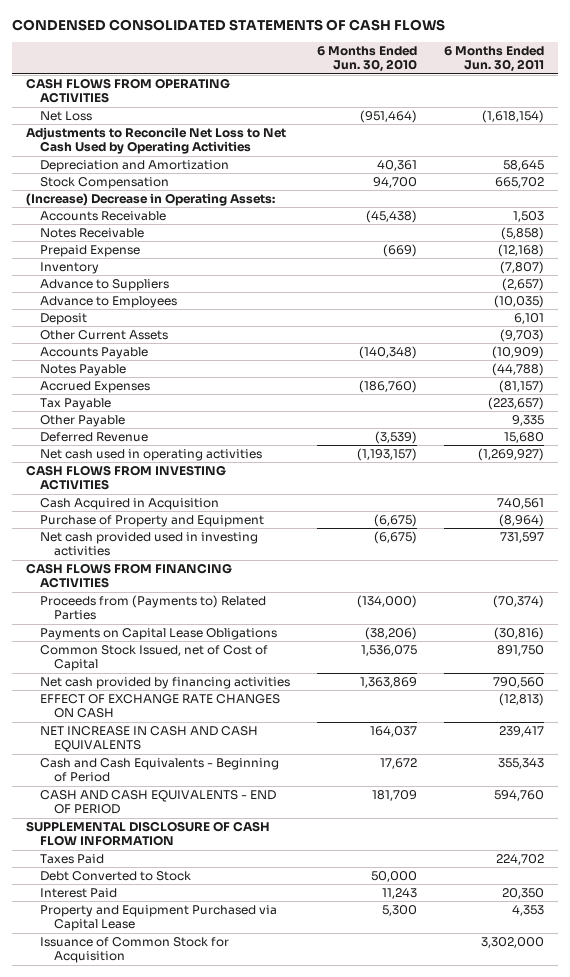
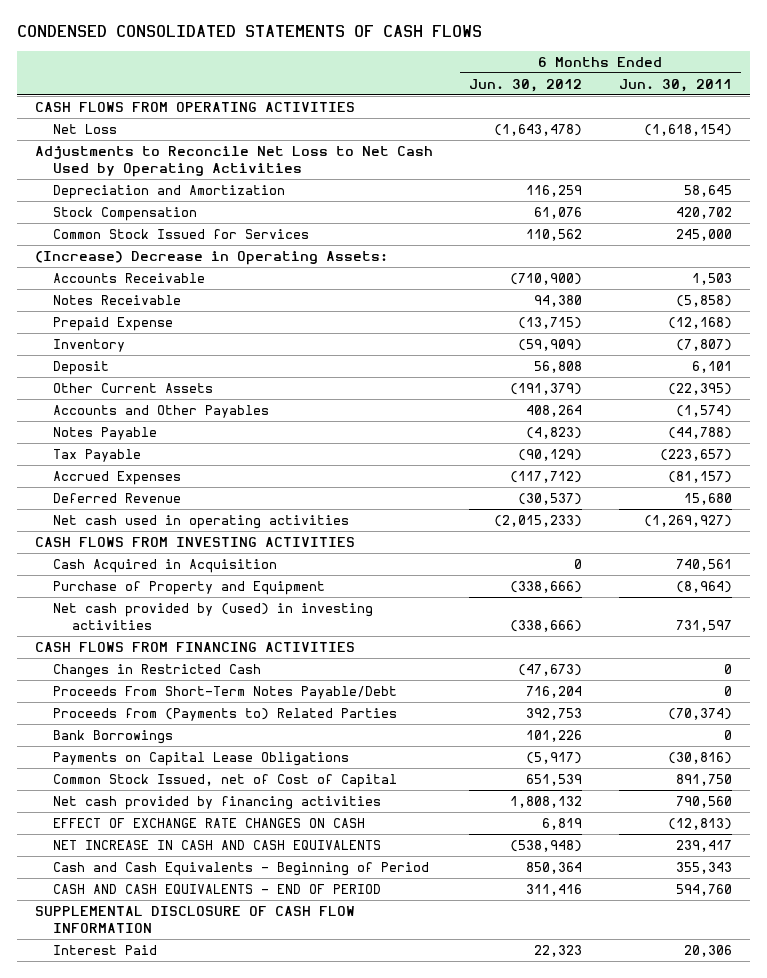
[316,46,417,73] 6 Months Ended Jun. 30, 2010 -> none
none -> [469,78,583,92] Jun. 30, 2012
[495,177,545,189] 665,702 -> [675,207,732,220] 420,702
none -> [53,229,310,240] Common Stock Issued for Services
[39,279,169,292] Advance to Suppliers -> none
[39,296,177,309] Advance to Employees -> none
[500,329,545,343] (9,703) -> [667,383,732,396] (22,395)
[39,347,148,360] Accounts Payable -> [53,405,270,419] Accounts and Other Payables
[492,346,545,360] (10,909) -> [675,405,732,418] (1,574)
[39,415,125,428] Other Payable -> none
[39,381,150,394] Accrued Expenses -> [53,471,182,486] Accrued Expenses
[39,532,258,557] Net cash provided used in investing activities -> [53,603,374,631] Net cash provided by (used) in investing activities
none -> [53,664,262,679] Changes in Restricted Cash
none -> [53,686,398,700] Proceeds From Short-Term Notes Payable/Debt
none -> [53,730,174,745] Bank Borrowings
[39,854,104,865] Taxes Paid -> none
[39,871,191,882] Debt Converted to Stock -> none
[39,905,277,932] Property and Equipment Purchased via Capital Lease -> none
[39,937,229,964] Issuance of Common Stock for Acquisition -> none
[502,888,545,900] 20,350 -> [683,945,732,958] 20,306

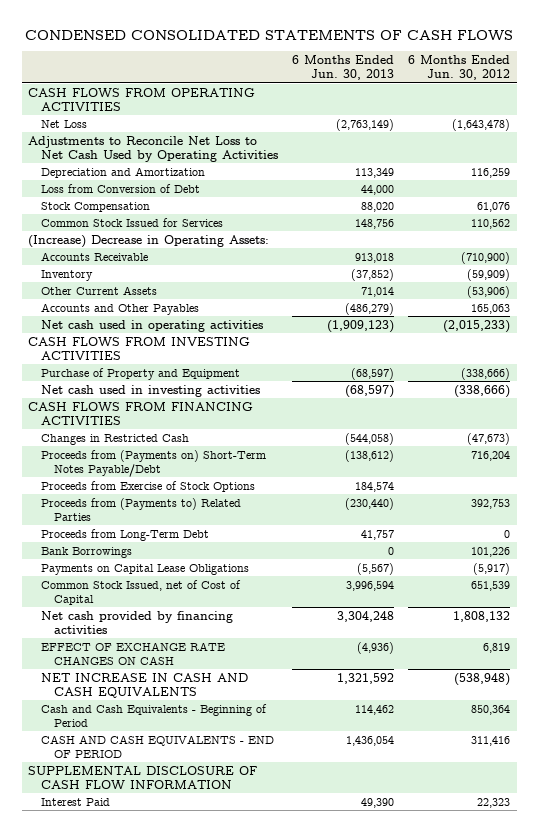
[618,78,732,92] Jun. 30, 2011 -> none
none -> [292,55,395,81] 6 Months Ended Jun. 30, 2013
none -> [41,183,201,193] Loss from Conversion of Debt
[53,295,182,306] Notes Receivable -> none
[53,317,174,332] Prepaid Expense -> none
[53,361,110,376] Deposit -> none
[53,427,158,441] Notes Payable -> none
[53,449,142,463] Tax Payable -> none
[53,471,182,486] Accrued Expenses -> none
[53,493,182,504] Deferred Revenue -> none
[510,383,583,396] (191,379) -> [467,285,511,298] (53,906)
[526,405,583,418] 408,264 -> [471,303,511,314] 165,063
[53,559,278,574] Cash Acquired in Acquisition -> none
[53,603,374,631] Net cash provided by (used) in investing activities -> [41,384,261,397] Net cash used in investing activities
[53,686,398,700] Proceeds From Short-Term Notes Payable/Debt -> [41,449,267,477] Proceeds from (Payments on) Short-Term Notes Payable/Debt
none -> [41,480,256,492] Proceeds from Exercise of Stock Options
none -> [41,528,210,541] Proceeds from Long-Term Debt

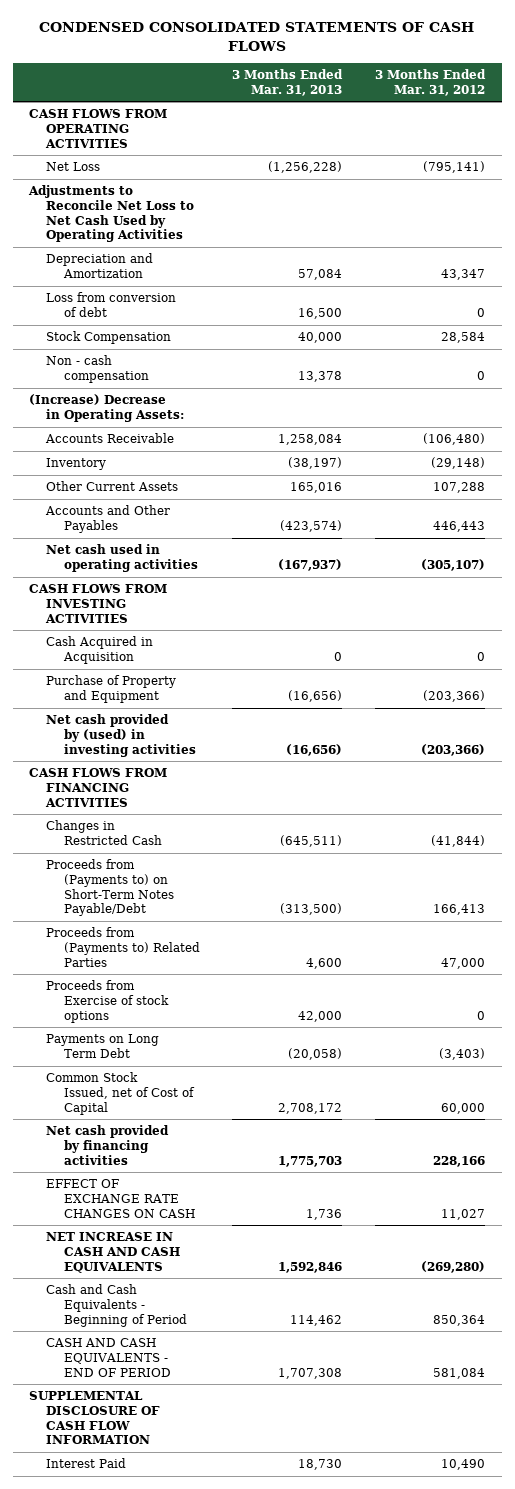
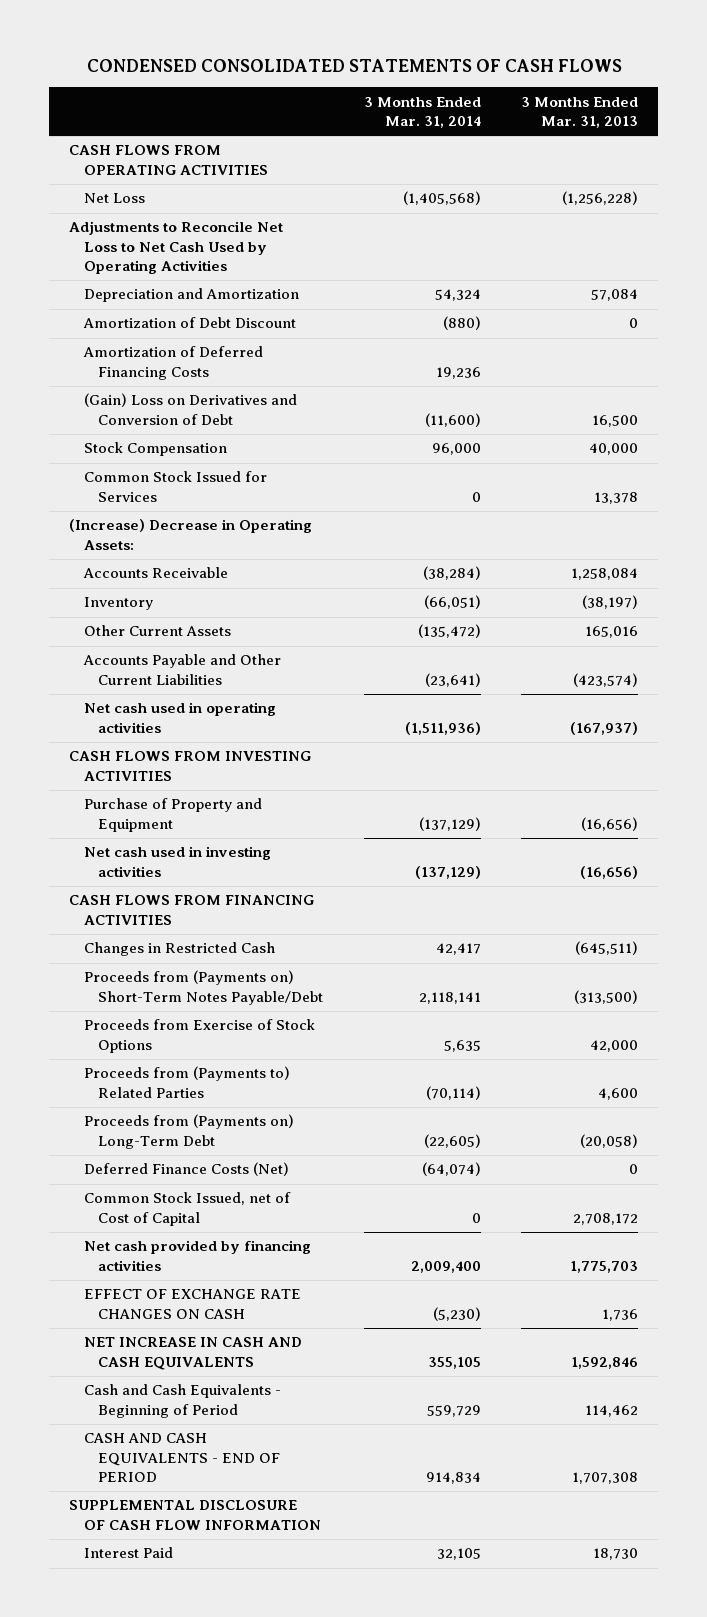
[375,68,487,96] 3 Months Ended Mar. 31, 2012 -> none
none -> [363,96,481,128] 3 Months Ended Mar. 31, 2014
none -> [82,317,296,329] Amortization of Debt Discount
none -> [82,346,263,380] Amortization of Deferred Financing Costs
[46,292,177,318] Loss from conversion of debt -> [83,393,297,425] (Gain) Loss on Derivatives and Conversion of Debt
[46,355,149,384] Non - cash compensation -> [83,471,267,502] Common Stock Issued for Services
[45,505,171,534] Accounts and Other Payables -> [82,654,281,685] Accounts Payable and Other Current Liabilities
[46,636,154,665] Cash Acquired in Acquisition -> none
[46,714,196,757] Net cash provided by (used) in investing activities -> [83,846,271,877] Net cash used in investing activities
[46,859,174,917] Proceeds from (Payments to) on Short-Term Notes Payable/Debt -> [83,970,324,1005] Proceeds from (Payments on) Short-Term Notes Payable/Debt
none -> [83,1019,315,1053] Proceeds from Exercise of Stock Options
[46,980,169,1023] Proceeds from Exercise of stock options -> none
[46,1034,160,1059] Payments on Long Term Debt -> [83,1114,294,1149] Proceeds from (Payments on) Long-Term Debt
none -> [83,1162,289,1177] Deferred Finance Costs (Net)

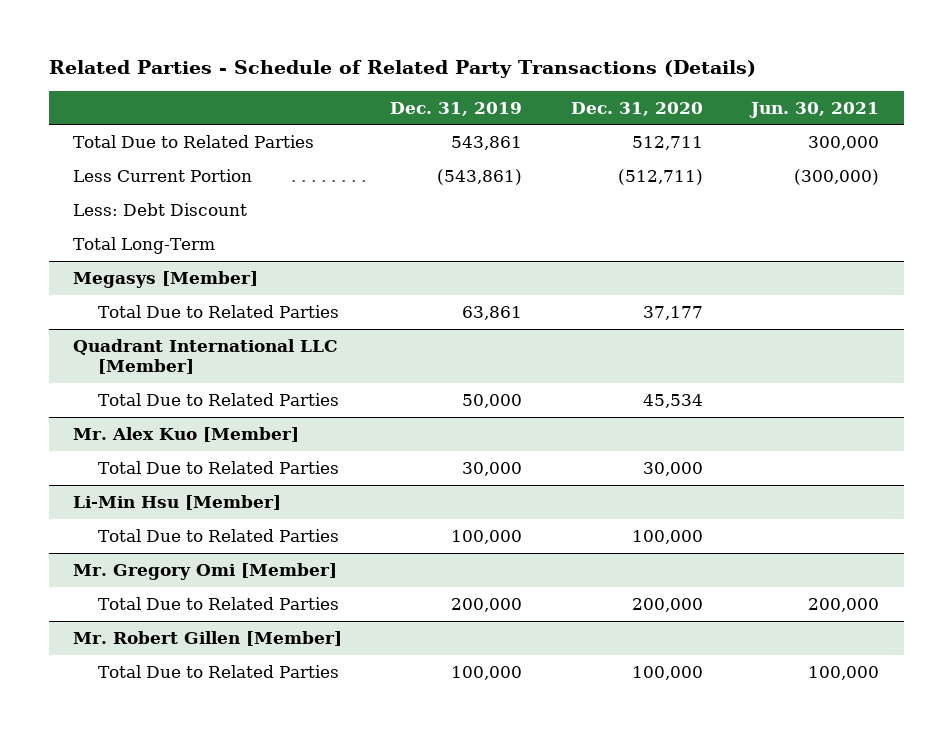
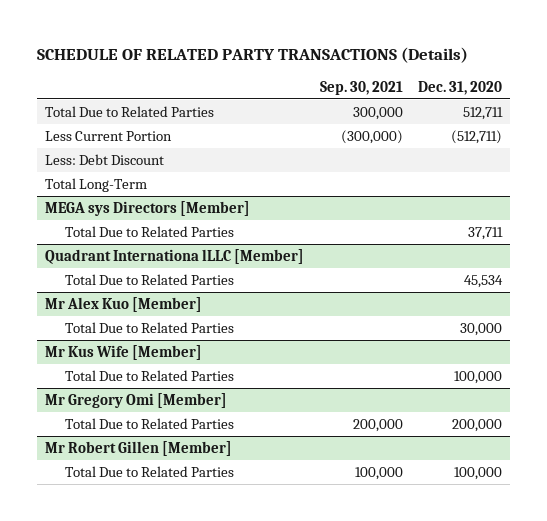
[48,60,756,79] Related Parties - Schedule of Related Party Transactions (Details) -> [36,46,468,63] SCHEDULE OF RELATED PARTY TRANSACTIONS (Details)
[390,101,523,116] Dec. 31, 2019 -> none
[749,101,880,118] Jun. 30, 2021 -> none
none -> [319,80,403,95] Sep. 30, 2021
[72,270,258,288] Megasys [Member] -> none
none -> [44,201,250,217] MEGA sys Directors [Member]
[642,305,703,320] 37,177 -> [468,227,504,241] 37,711
[72,338,338,375] Quadrant International LLC [Member] -> [44,249,304,265] Quadrant Internationa lLLC [Member]
[72,426,299,442] Mr. Alex Kuo [Member] -> [44,297,202,313] Mr Alex Kuo [Member]
[72,494,281,510] Li-Min Hsu [Member] -> none
none -> [44,345,202,361] Mr Kus Wife [Member]
[72,562,337,580] Mr. Gregory Omi [Member] -> [44,393,227,409] Mr Gregory Omi [Member]
[72,630,342,646] Mr. Robert Gillen [Member] -> [44,441,232,457] Mr Robert Gillen [Member]

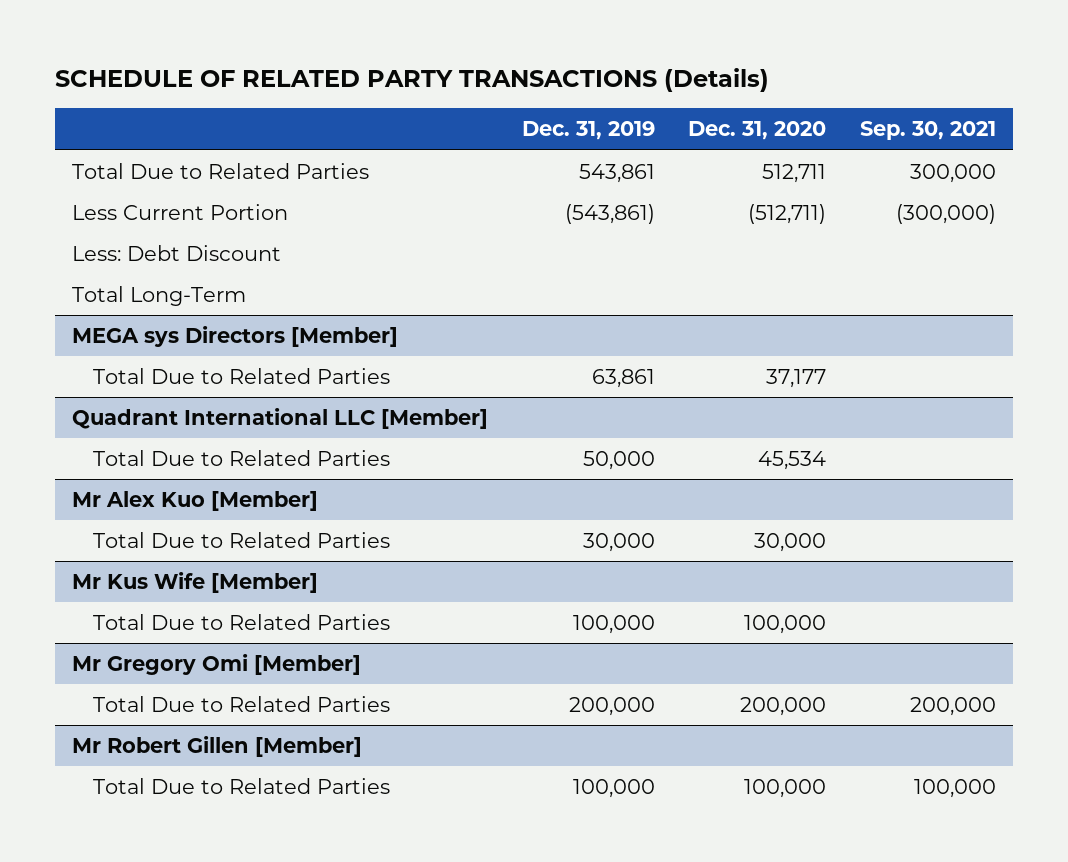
none -> [521,121,655,141] Dec. 31, 2019
[468,227,504,241] 37,711 -> [766,368,827,388] 37,177
[44,249,304,265] Quadrant Internationa lLLC [Member] -> [71,407,488,429] Quadrant International LLC [Member]

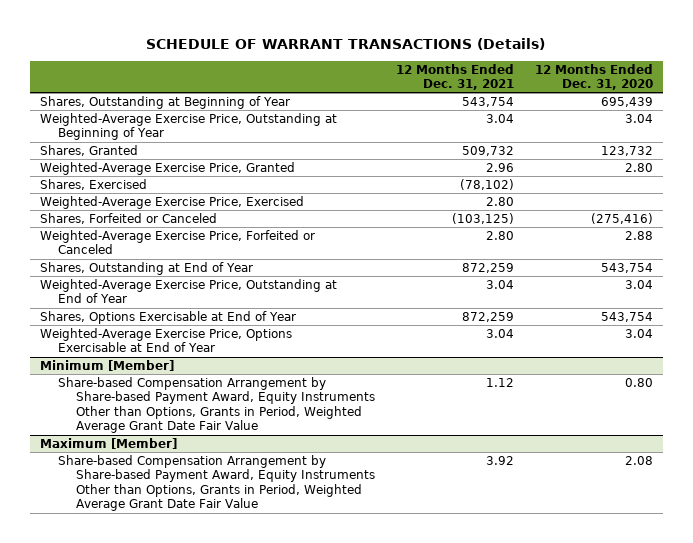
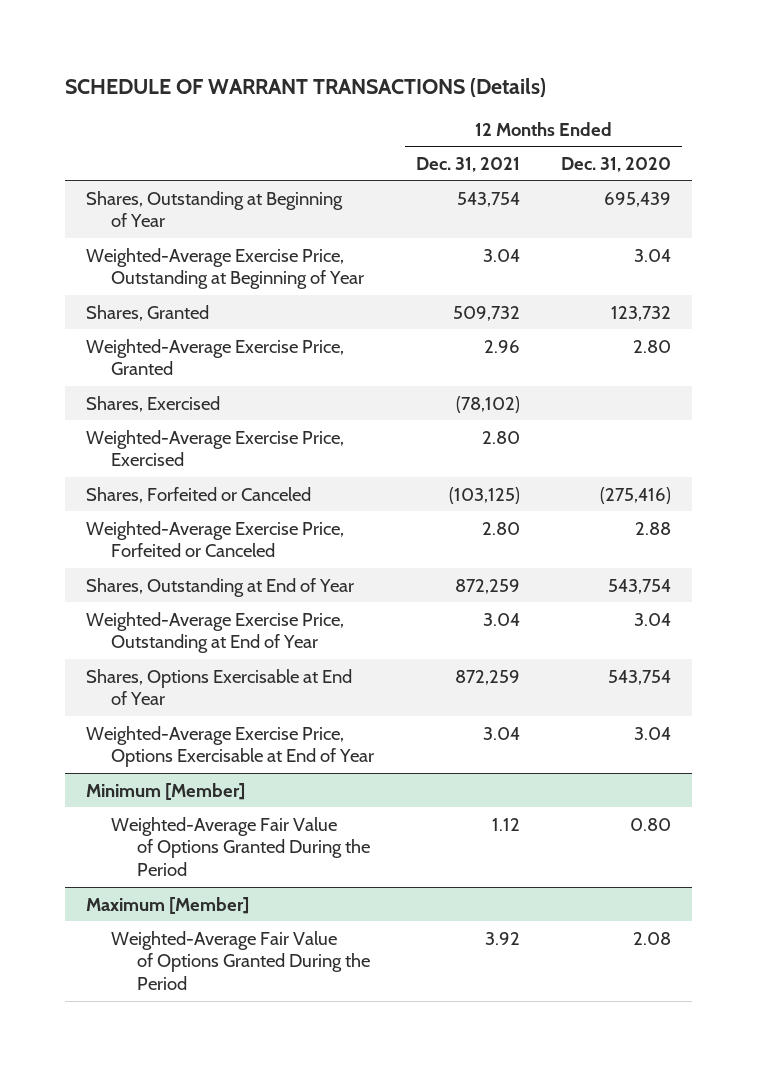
[58,377,375,434] Share-based Compensation Arrangement by Share-based Payment Award, Equity Instruments Other than Options, Grants in Period, Weighted Average Grant Date Fair Value -> [111,816,370,877] Weighted-Average Fair Value of Options Granted During the Period
[58,455,375,512] Share-based Compensation Arrangement by Share-based Payment Award, Equity Instruments Other than Options, Grants in Period, Weighted Average Grant Date Fair Value -> [111,930,370,991] Weighted-Average Fair Value of Options Granted During the Period

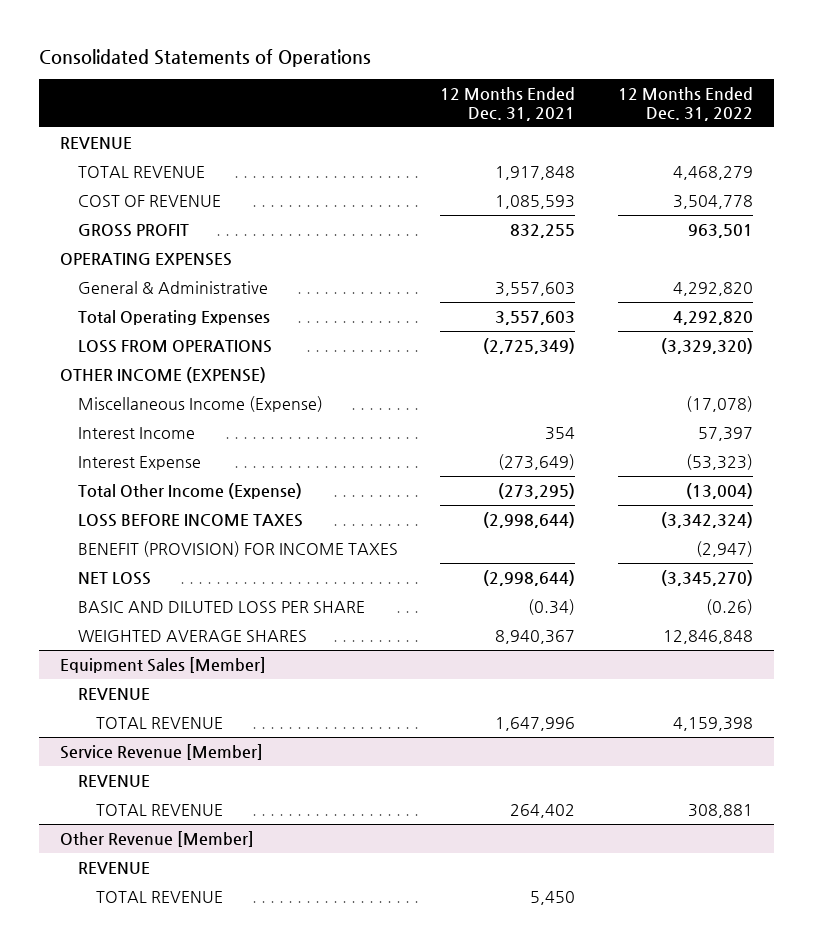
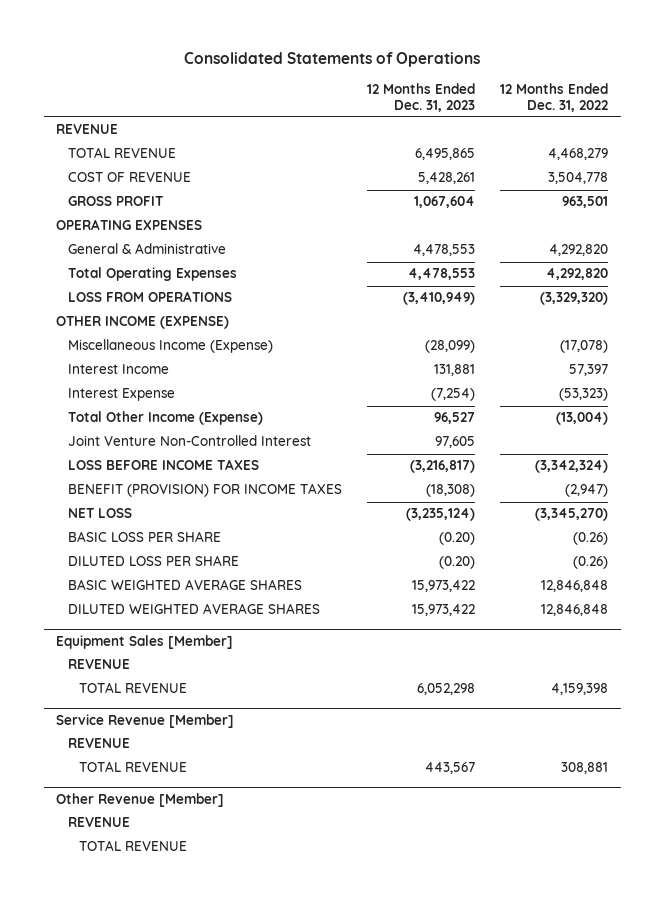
[440,86,576,122] 12 Months Ended Dec. 31, 2021 -> none
none -> [367,83,476,112] 12 Months Ended Dec. 31, 2023
none -> [67,435,311,447] Joint Venture Non-Controlled Interest
[77,600,365,613] BASIC AND DILUTED LOSS PER SHARE -> [67,531,221,543] BASIC LOSS PER SHARE
none -> [67,555,239,567] DILUTED LOSS PER SHARE
[77,629,307,642] WEIGHTED AVERAGE SHARES -> [67,579,302,591] BASIC WEIGHTED AVERAGE SHARES
none -> [67,603,320,615] DILUTED WEIGHTED AVERAGE SHARES

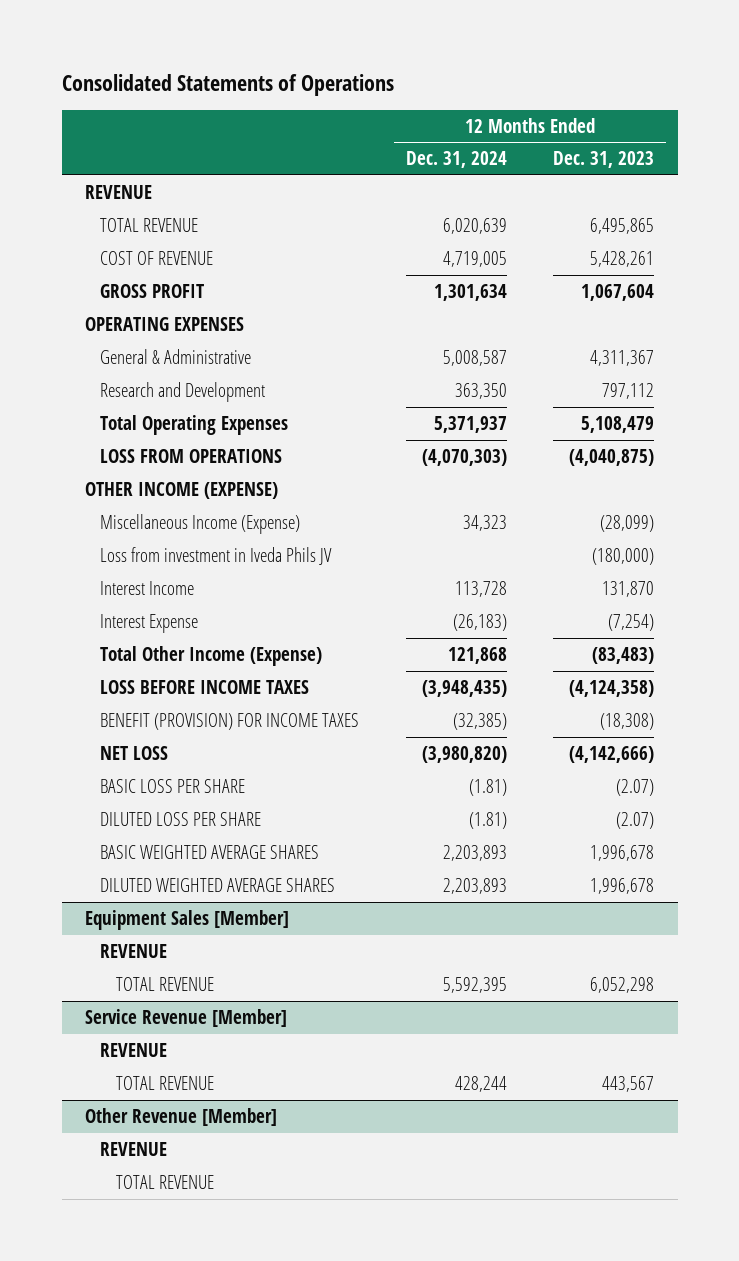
[500,83,609,112] 12 Months Ended Dec. 31, 2022 -> none
none -> [405,151,507,169] Dec. 31, 2024
[413,244,476,257] 4,478,553 -> [590,349,655,366] 4,311,367
none -> [100,381,266,402] Research and Development
[408,268,476,281] 4,478,553 -> [581,415,655,433] 5,108,479
[403,292,476,306] (3,410,949) -> [569,448,655,466] (4,040,875)
none -> [100,546,333,565] Loss from investment in Iveda Phils JV
[434,364,476,377] 131,881 -> [602,580,655,597] 131,870
[67,435,311,447] Joint Venture Non-Controlled Interest -> none
[434,412,476,425] 96,527 -> [592,646,655,664] (83,483)
[410,460,476,474] (3,216,817) -> [569,679,655,697] (4,124,358)
[406,508,476,522] (3,235,124) -> [569,745,655,763] (4,142,666)
[439,532,476,546] (0.20) -> [616,778,655,796] (2.07)
[439,556,476,570] (0.20) -> [616,811,655,829] (2.07)
[412,580,476,593] 15,973,422 -> [590,844,655,861] 1,996,678
[412,604,476,617] 15,973,422 -> [590,877,655,894] 1,996,678

